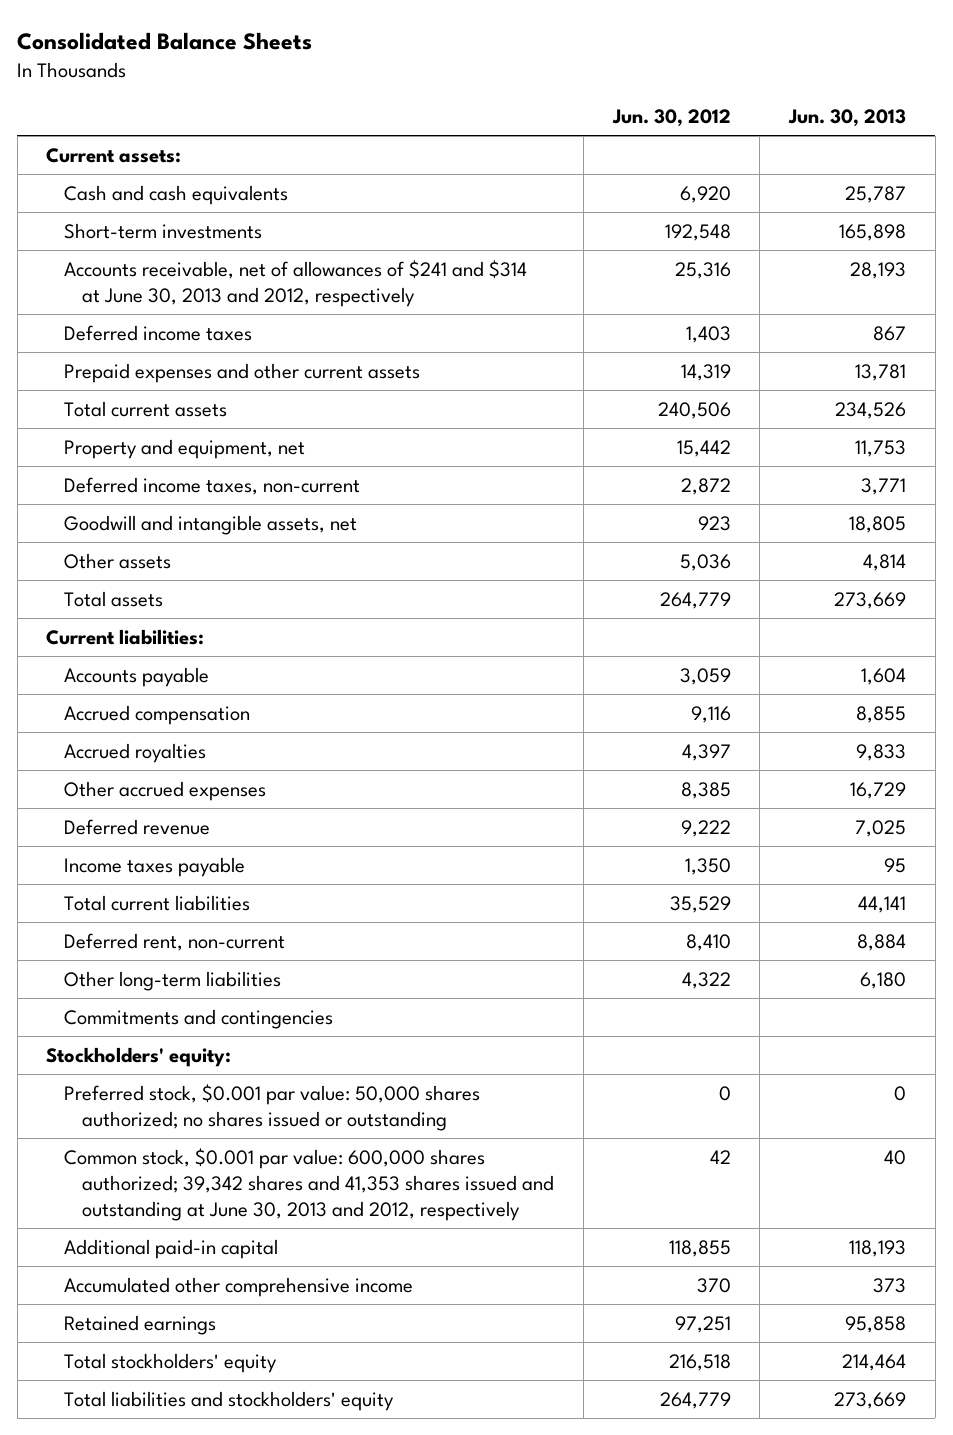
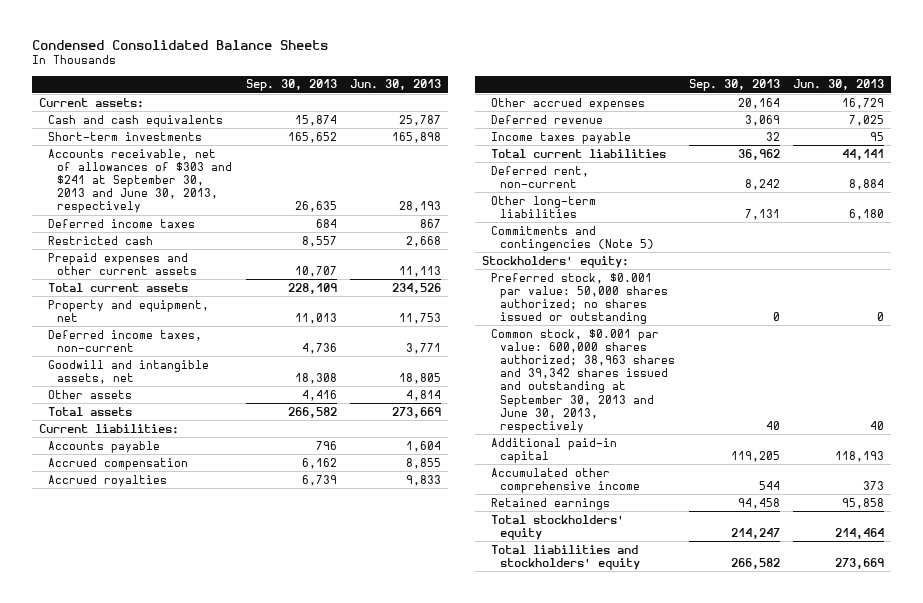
[17,32,313,51] Consolidated Balance Sheets -> [32,39,329,50] Condensed Consolidated Balance Sheets
[611,109,731,128] Jun. 30, 2012 -> none
none -> [245,79,337,92] Sep. 30, 2013
[64,259,528,307] Accounts receivable, net of allowances of $241 and $314 at June 30, 2013 and 2012, respectively -> [48,148,233,214] Accounts receivable, net of allowances of $303 and $241 at September 30, 2013 and June 30, 2013, respectively
none -> [48,235,154,245] Restricted cash
[855,363,907,381] 13,781 -> [398,265,441,277] 11,113
[64,1008,334,1029] Commitments and contingencies -> [491,225,655,251] Commitments and contingencies (Note 5)
[64,1147,555,1222] Common stock, $0.001 par value: 600,000 shares authorized; 39,342 shares and 41,353 shares issued and outstanding at June 30, 2013 and 2012, respectively -> [491,328,676,433] Common stock, $0.001 par value: 600,000 shares authorized; 38,963 shares and 39,342 shares issued and outstanding at September 30, 2013 and June 30, 2013, respectively

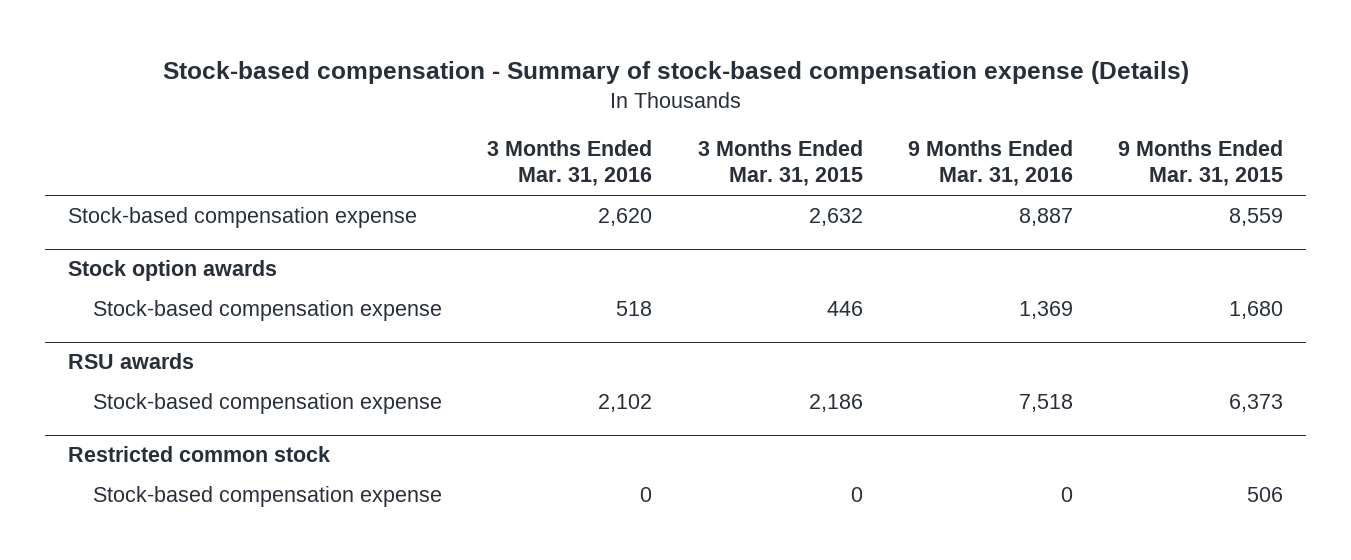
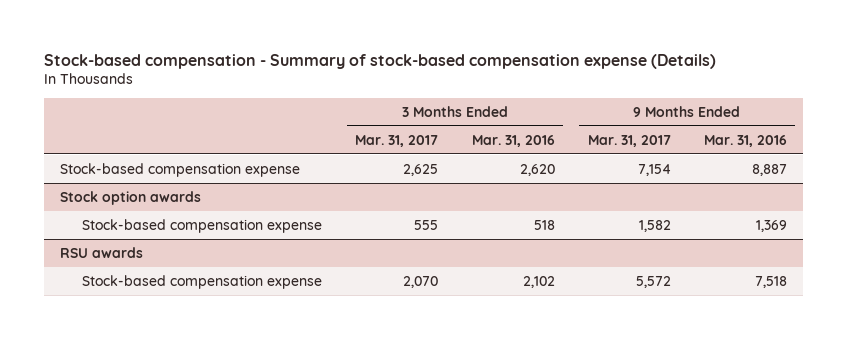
[697,140,863,187] 3 Months Ended Mar. 31, 2015 -> none
[1118,140,1284,187] 9 Months Ended Mar. 31, 2015 -> none
none -> [355,134,439,147] Mar. 31, 2017
none -> [587,134,671,147] Mar. 31, 2017
[68,446,331,463] Restricted common stock -> none
[93,486,443,508] Stock-based compensation expense -> none

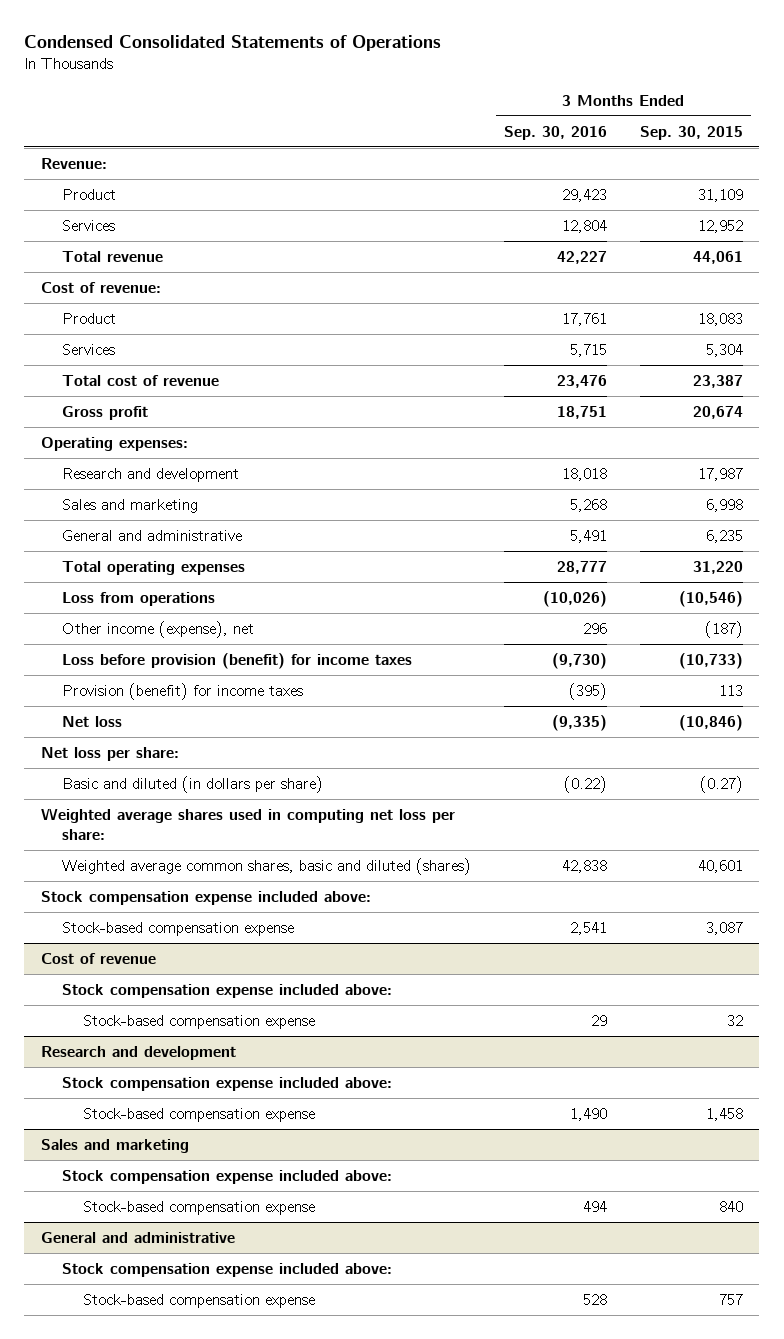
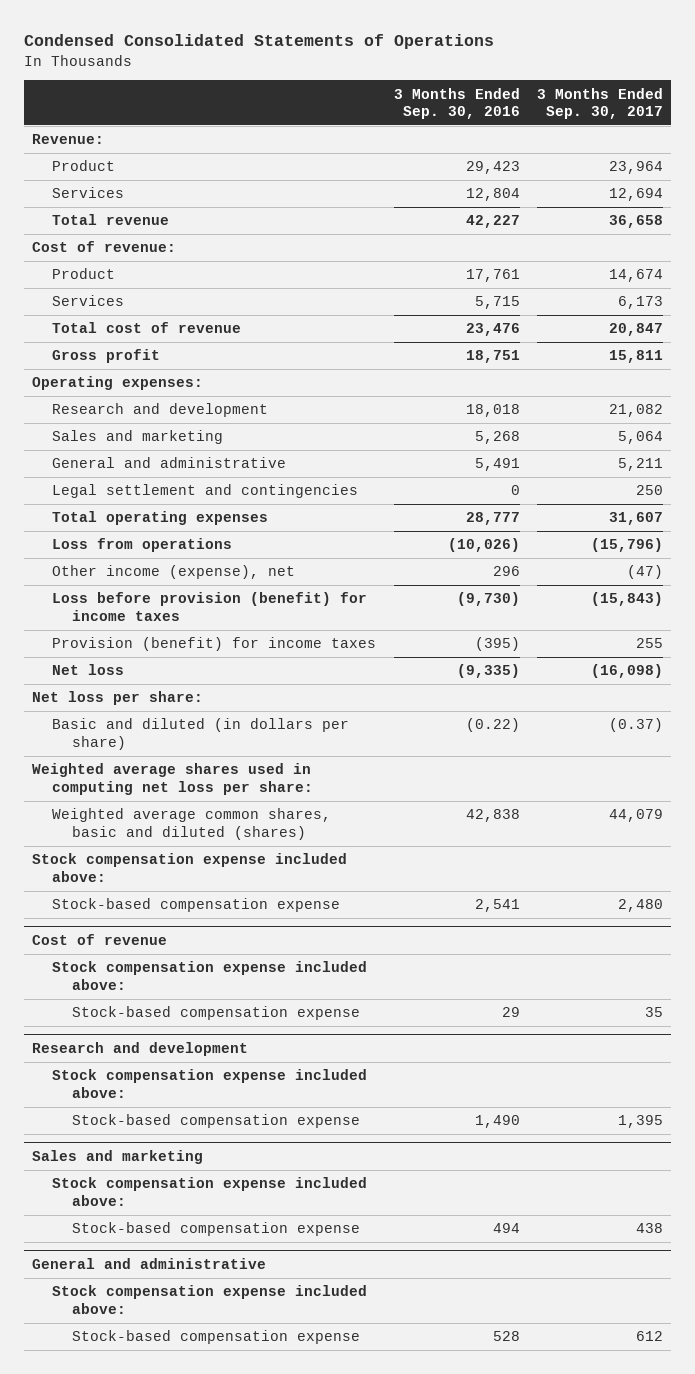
[639,125,743,140] Sep. 30, 2015 -> none
none -> [536,87,663,120] 3 Months Ended Sep. 30, 2017
none -> [52,484,359,499] Legal settlement and contingencies

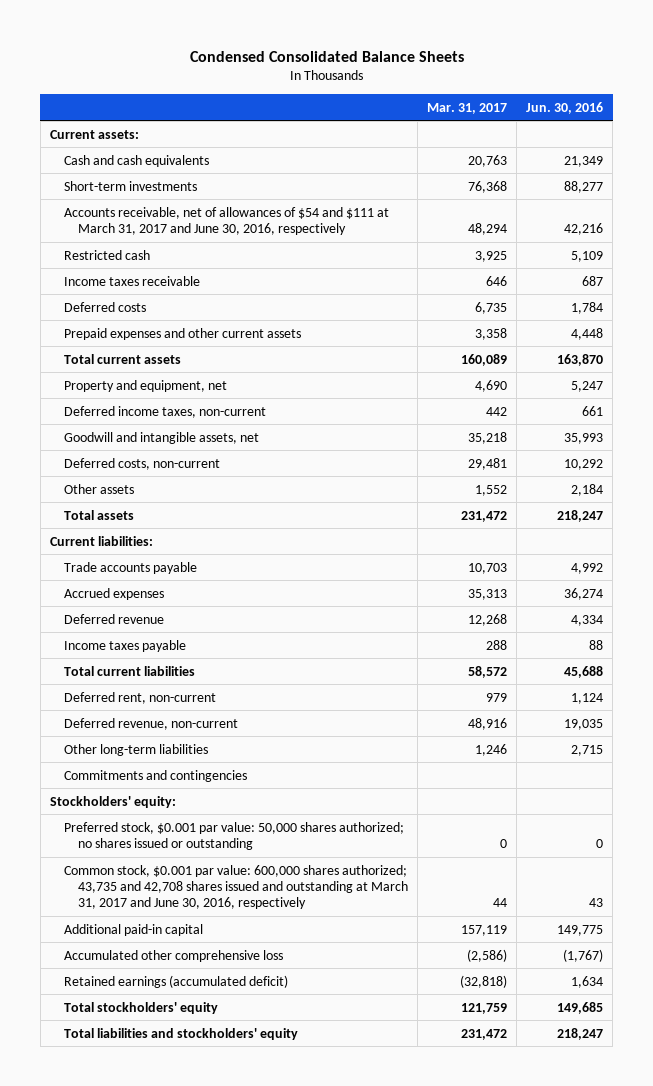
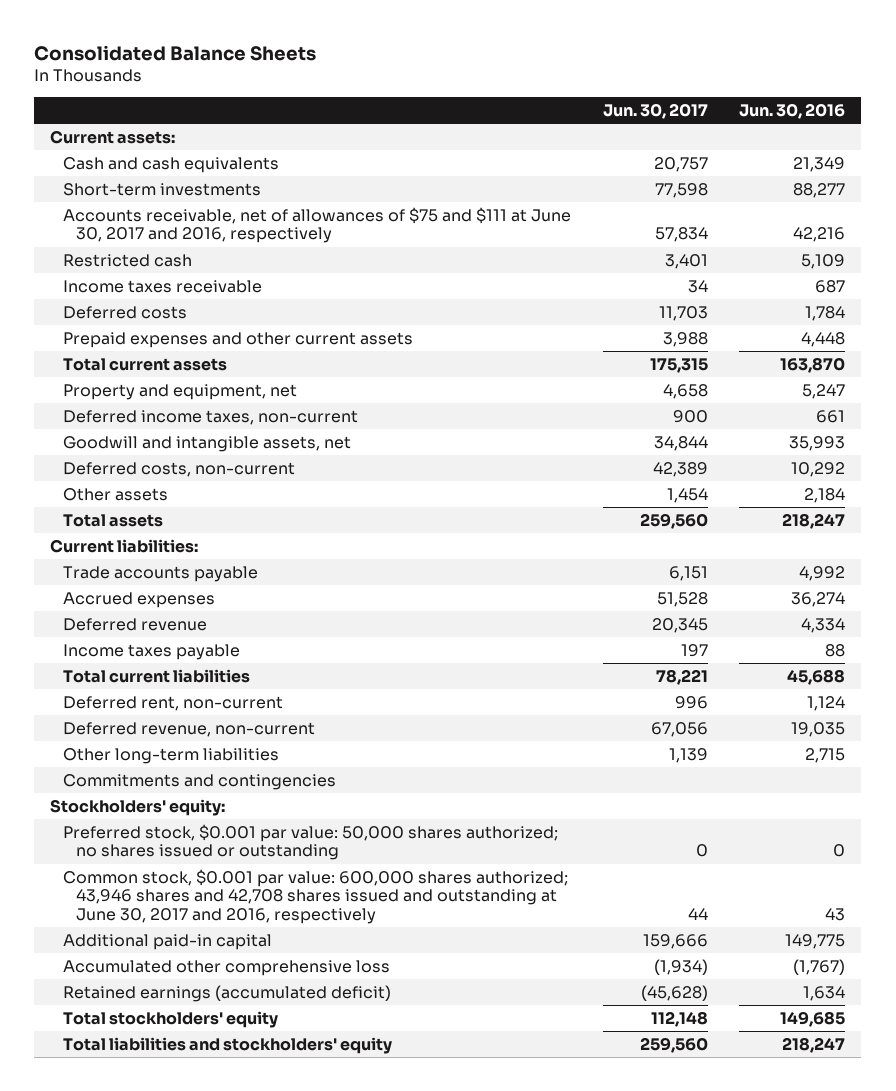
[189,50,464,62] Condensed Consolidated Balance Sheets -> [34,44,317,61] Consolidated Balance Sheets
[427,102,508,114] Mar. 31, 2017 -> none
none -> [602,103,708,120] Jun. 30, 2017
[64,206,390,236] Accounts receivable, net of allowances of $54 and $111 at March 31, 2017 and June 30, 2016, respectively -> [63,206,572,244] Accounts receivable, net of allowances of $75 and $111 at June 30, 2017 and 2016, respectively
[64,864,409,910] Common stock, $0.001 par value: 600,000 shares authorized; 43,735 and 42,708 shares issued and outstanding at March 31, 2017 and June 30, 2016, respectively -> [63,868,569,924] Common stock, $0.001 par value: 600,000 shares authorized; 43,946 shares and 42,708 shares issued and outstanding at June 30, 2017 and 2016, respectively

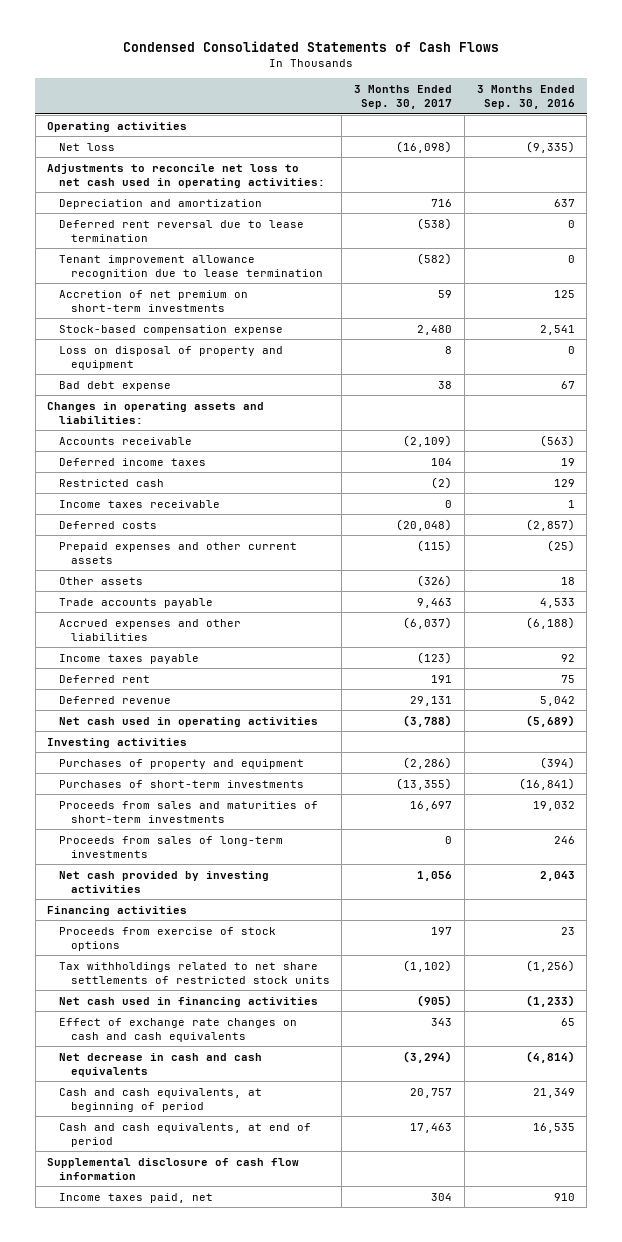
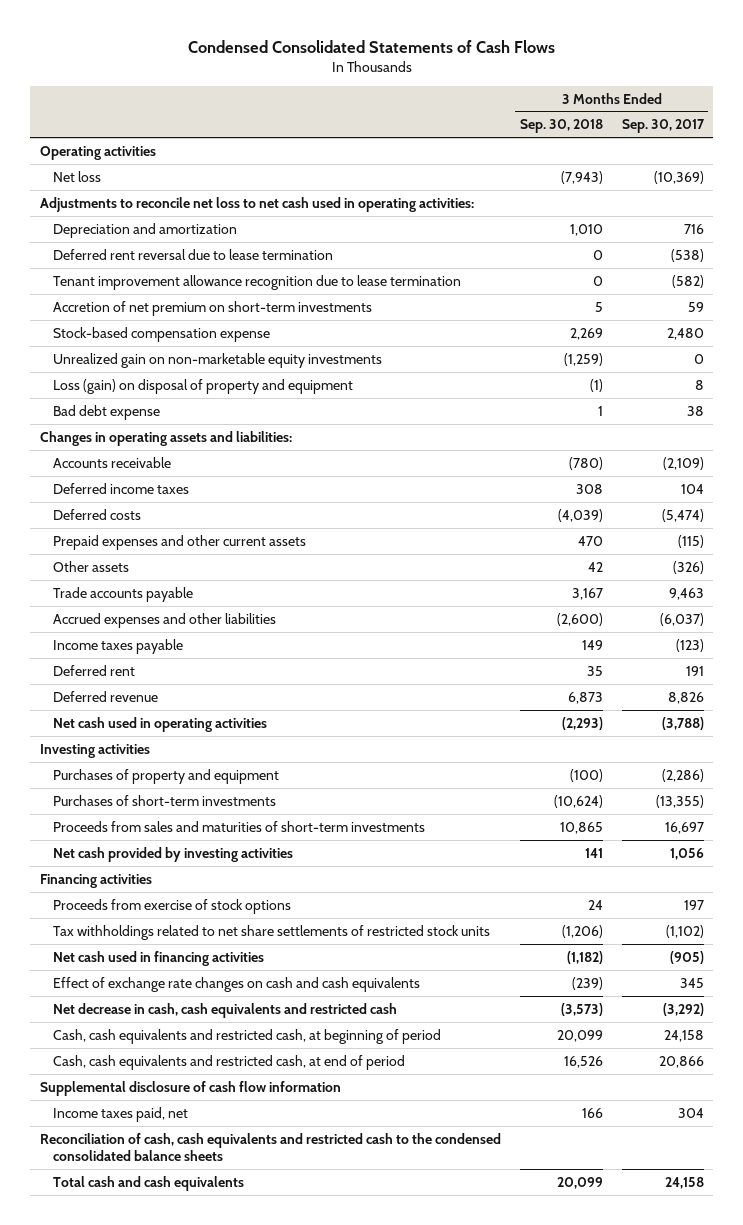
[476,84,575,110] 3 Months Ended Sep. 30, 2016 -> none
none -> [519,119,603,134] Sep. 30, 2018
[396,140,453,153] (16,098) -> [653,170,704,184] (10,369)
none -> [52,352,382,368] Unrealized gain on non-marketable equity investments
[59,345,284,370] Loss on disposal of property and equipment -> [52,378,353,394] Loss (gain) on disposal of property and equipment
[59,478,165,487] Restricted cash -> none
[59,499,221,508] Income taxes receivable -> none
[396,518,453,531] (20,048) -> [661,508,704,522] (5,474)
[410,695,453,706] 29,131 -> [667,691,704,704] 8,826
[59,835,284,858] Proceeds from sales of long-term investments -> none
[431,1017,453,1026] 343 -> [679,977,704,988] 345
[59,1052,263,1077] Net decrease in cash and cash equivalents -> [52,1002,397,1018] Net decrease in cash, cash equivalents and restricted cash
[403,1050,453,1063] (3,294) -> [662,1002,704,1016] (3,292)
[59,1087,263,1112] Cash and cash equivalents, at beginning of period -> [52,1028,441,1044] Cash, cash equivalents and restricted cash, at beginning of period
[410,1087,453,1098] 20,757 -> [663,1029,704,1042] 24,158
[59,1122,312,1147] Cash and cash equivalents, at end of period -> [52,1054,405,1070] Cash, cash equivalents and restricted cash, at end of period
[410,1122,453,1133] 17,463 -> [658,1055,704,1068] 20,866
none -> [39,1132,501,1162] Reconciliation of cash, cash equivalents and restricted cash to the condensed consolidated balance sheets
none -> [52,1175,244,1191] Total cash and cash equivalents

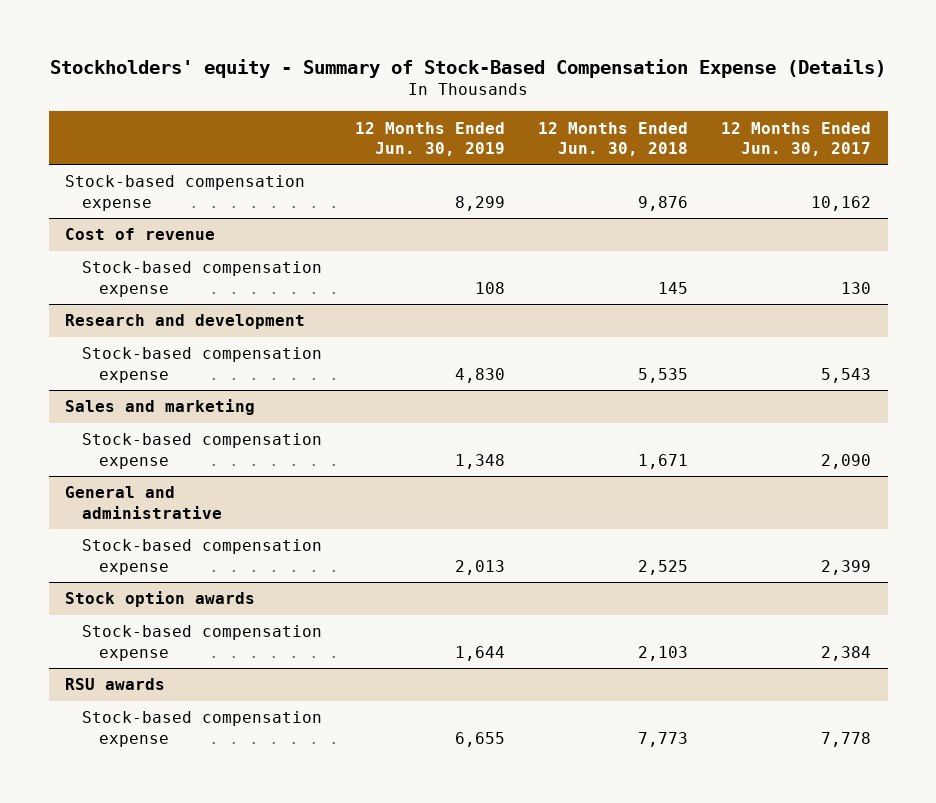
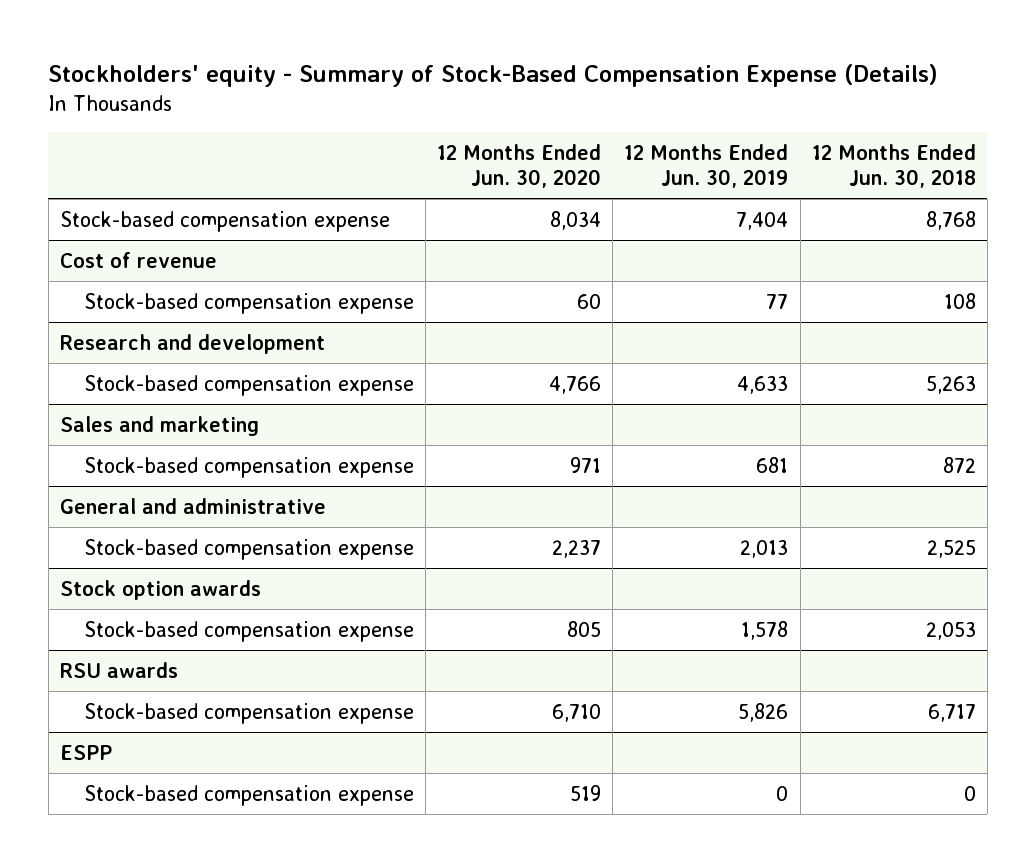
[721,121,872,156] 12 Months Ended Jun. 30, 2017 -> none
none -> [437,144,602,189] 12 Months Ended Jun. 30, 2020
[455,195,506,211] 8,299 -> [736,211,789,230] 7,404
[638,195,689,211] 9,876 -> [925,210,976,230] 8,768
[475,281,506,294] 108 -> [766,293,789,309] 77
[658,281,689,294] 145 -> [943,292,976,309] 108
[455,367,506,383] 4,830 -> [737,375,789,394] 4,633
[638,367,689,383] 5,535 -> [925,375,976,394] 5,263
[455,453,506,469] 1,348 -> [756,456,789,473] 681
[638,453,689,469] 1,671 -> [942,456,976,473] 872
[455,645,506,661] 1,644 -> [741,620,789,640] 1,578
[638,645,689,661] 2,103 -> [925,621,976,640] 2,053
[455,731,506,747] 6,655 -> [738,702,789,722] 5,826
[638,731,689,747] 7,773 -> [927,703,976,722] 6,717
none -> [60,744,113,760] ESPP
none -> [83,784,414,806] Stock-based compensation expense

